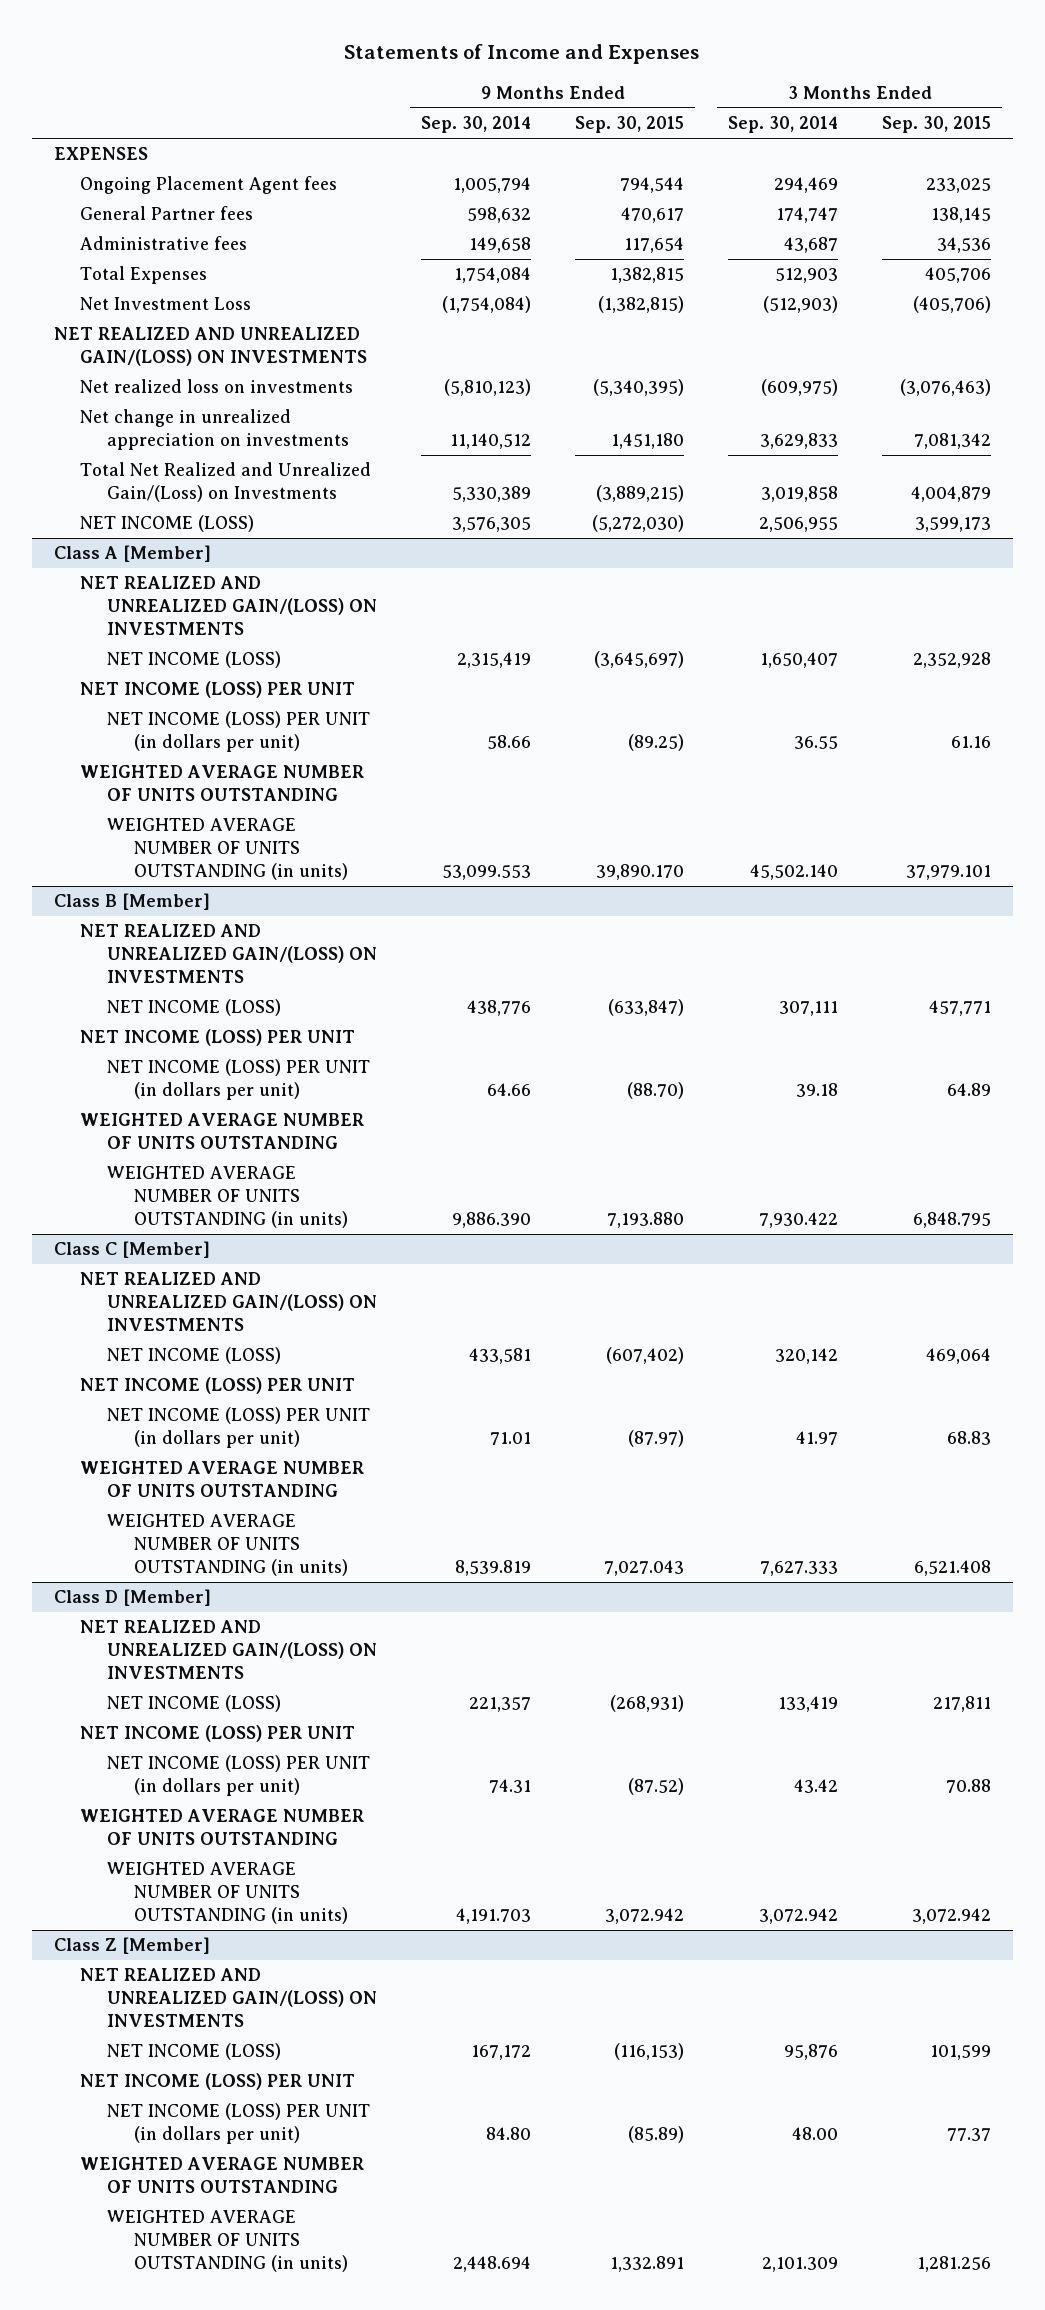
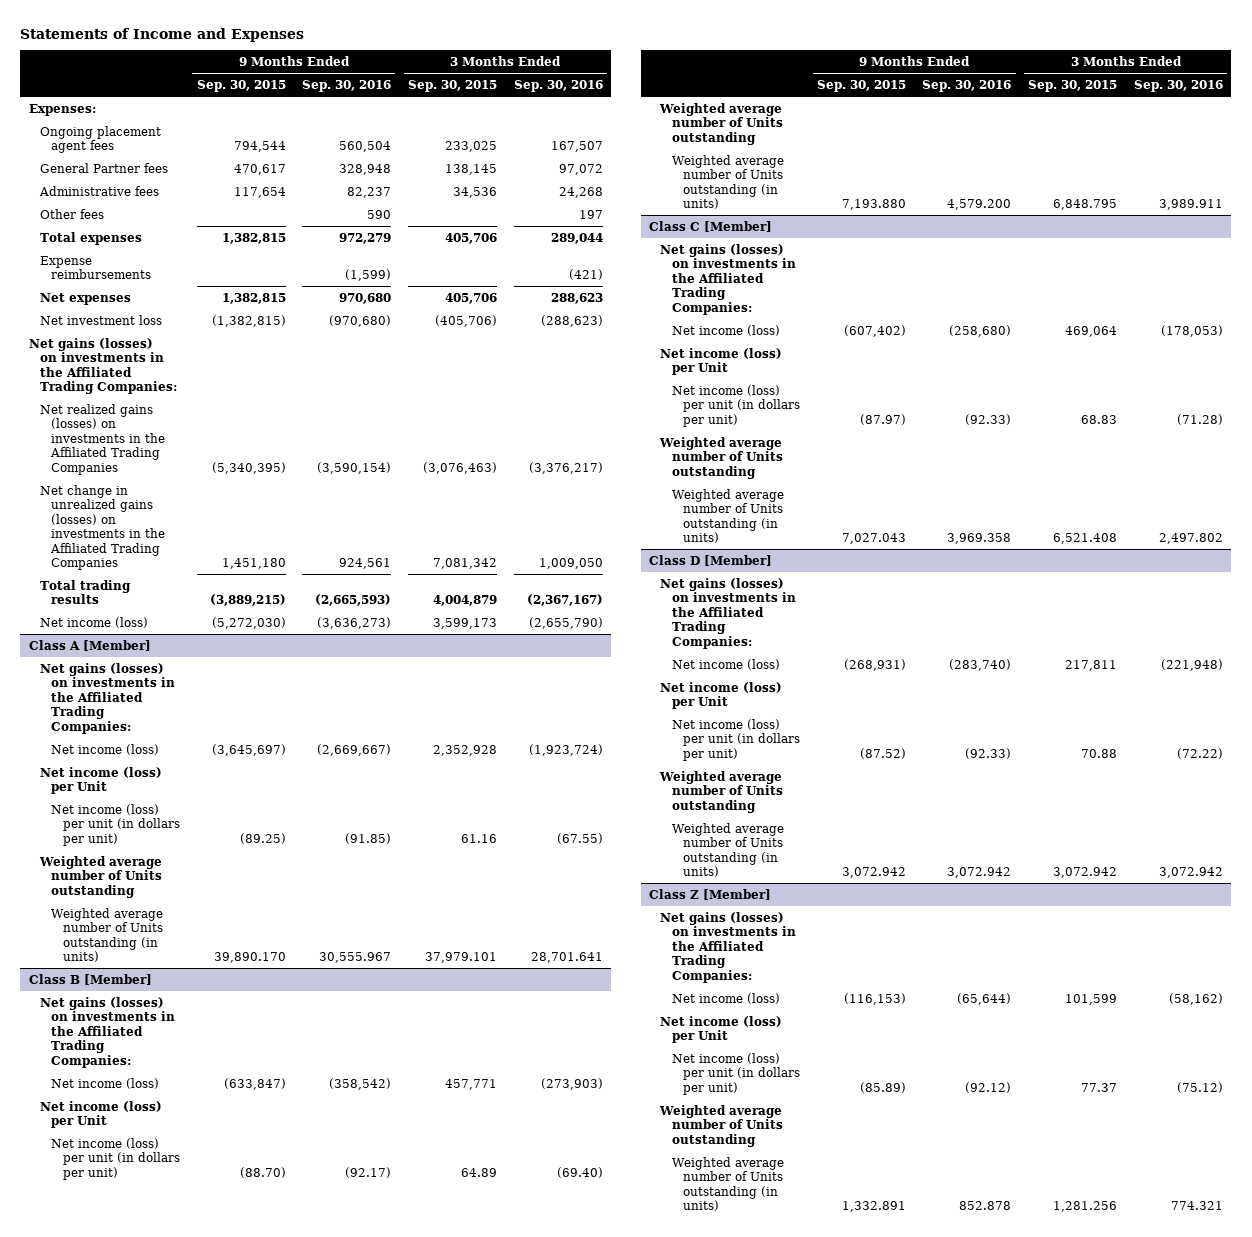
[421,116,532,134] Sep. 30, 2014 -> none
[728,116,839,134] Sep. 30, 2014 -> none
none -> [302,80,392,93] Sep. 30, 2016
none -> [513,80,603,93] Sep. 30, 2016
[53,147,148,161] EXPENSES -> [28,103,96,116] Expenses:
[80,176,338,195] Ongoing Placement Agent fees -> [40,125,162,154] Ongoing placement agent fees
[53,327,368,367] NET REALIZED AND UNREALIZED GAIN/(LOSS) ON INVESTMENTS -> none
none -> [40,208,105,219] Other fees
[80,266,208,285] Total Expenses -> [40,231,143,245] Total expenses
none -> [40,255,152,280] Expense reimbursements
none -> [40,292,132,305] Net expenses
[80,297,252,311] Net Investment Loss -> [40,314,163,325] Net investment loss
none -> [28,337,178,395] Net gains (losses) on investments in the Affiliated Trading Companies:
[80,379,354,394] Net realized loss on investments -> [40,403,166,475] Net realized gains (losses) on investments in the Affiliated Trading Companies
[80,409,350,451] Net change in unrealized appreciation on investments -> [40,484,166,570] Net change in unrealized gains (losses) on investments in the Affiliated Trading Companies
[80,462,372,503] Total Net Realized and Unrealized Gain/(Loss) on Investments -> [40,579,132,605] Total trading results
[80,515,255,533] NET INCOME (LOSS) -> [40,616,149,628] Net income (loss)
[80,576,378,635] NET REALIZED AND UNREALIZED GAIN/(LOSS) ON INVESTMENTS -> none
none -> [40,662,176,734] Net gains (losses) on investments in the Affiliated Trading Companies:
[107,651,282,669] NET INCOME (LOSS) -> [51,743,160,755] Net income (loss)
[80,681,356,699] NET INCOME (LOSS) PER UNIT -> [40,766,163,795] Net income (loss) per Unit
[107,711,371,753] NET INCOME (LOSS) PER UNIT (in dollars per unit) -> [51,803,180,846] Net income (loss) per unit (in dollars per unit)
[80,765,365,802] WEIGHTED AVERAGE NUMBER OF UNITS OUTSTANDING -> [39,855,163,898] Weighted average number of Units outstanding
[107,818,349,880] WEIGHTED AVERAGE NUMBER OF UNITS OUTSTANDING (in units) -> [51,907,164,963] Weighted average number of Units outstanding (in units)
[80,924,378,983] NET REALIZED AND UNREALIZED GAIN/(LOSS) ON INVESTMENTS -> none
none -> [40,996,176,1068] Net gains (losses) on investments in the Affiliated Trading Companies:
[107,999,282,1017] NET INCOME (LOSS) -> [51,1077,160,1089] Net income (loss)
[80,1029,356,1047] NET INCOME (LOSS) PER UNIT -> [40,1100,163,1129] Net income (loss) per Unit
[107,1059,371,1101] NET INCOME (LOSS) PER UNIT (in dollars per unit) -> [51,1137,180,1180] Net income (loss) per unit (in dollars per unit)
[80,1113,365,1150] WEIGHTED AVERAGE NUMBER OF UNITS OUTSTANDING -> [659,102,783,145] Weighted average number of Units outstanding
[107,1166,349,1228] WEIGHTED AVERAGE NUMBER OF UNITS OUTSTANDING (in units) -> [671,154,784,210] Weighted average number of Units outstanding (in units)
[80,1272,378,1331] NET REALIZED AND UNREALIZED GAIN/(LOSS) ON INVESTMENTS -> none
none -> [660,243,796,315] Net gains (losses) on investments in the Affiliated Trading Companies:
[107,1347,282,1365] NET INCOME (LOSS) -> [671,324,780,336] Net income (loss)
[80,1377,356,1395] NET INCOME (LOSS) PER UNIT -> [660,347,783,376] Net income (loss) per Unit
[107,1407,371,1449] NET INCOME (LOSS) PER UNIT (in dollars per unit) -> [671,384,800,427] Net income (loss) per unit (in dollars per unit)
[80,1461,365,1498] WEIGHTED AVERAGE NUMBER OF UNITS OUTSTANDING -> [659,436,783,479] Weighted average number of Units outstanding
[107,1514,349,1576] WEIGHTED AVERAGE NUMBER OF UNITS OUTSTANDING (in units) -> [671,488,784,544] Weighted average number of Units outstanding (in units)
[80,1620,378,1679] NET REALIZED AND UNREALIZED GAIN/(LOSS) ON INVESTMENTS -> none
none -> [660,577,796,649] Net gains (losses) on investments in the Affiliated Trading Companies:
[107,1695,282,1713] NET INCOME (LOSS) -> [671,658,780,670] Net income (loss)
[80,1725,356,1743] NET INCOME (LOSS) PER UNIT -> [660,681,783,710] Net income (loss) per Unit
[107,1755,371,1797] NET INCOME (LOSS) PER UNIT (in dollars per unit) -> [671,718,800,761] Net income (loss) per unit (in dollars per unit)
[80,1809,365,1846] WEIGHTED AVERAGE NUMBER OF UNITS OUTSTANDING -> [659,770,783,813] Weighted average number of Units outstanding
[107,1862,349,1924] WEIGHTED AVERAGE NUMBER OF UNITS OUTSTANDING (in units) -> [671,822,784,878] Weighted average number of Units outstanding (in units)
[80,1968,378,2027] NET REALIZED AND UNREALIZED GAIN/(LOSS) ON INVESTMENTS -> none
none -> [660,911,796,983] Net gains (losses) on investments in the Affiliated Trading Companies:
[107,2043,282,2061] NET INCOME (LOSS) -> [671,992,780,1004] Net income (loss)
[80,2073,356,2091] NET INCOME (LOSS) PER UNIT -> [660,1015,783,1044] Net income (loss) per Unit
[107,2103,371,2145] NET INCOME (LOSS) PER UNIT (in dollars per unit) -> [671,1052,800,1095] Net income (loss) per unit (in dollars per unit)
[80,2157,365,2194] WEIGHTED AVERAGE NUMBER OF UNITS OUTSTANDING -> [659,1104,783,1147] Weighted average number of Units outstanding
[107,2210,349,2272] WEIGHTED AVERAGE NUMBER OF UNITS OUTSTANDING (in units) -> [671,1156,784,1212] Weighted average number of Units outstanding (in units)

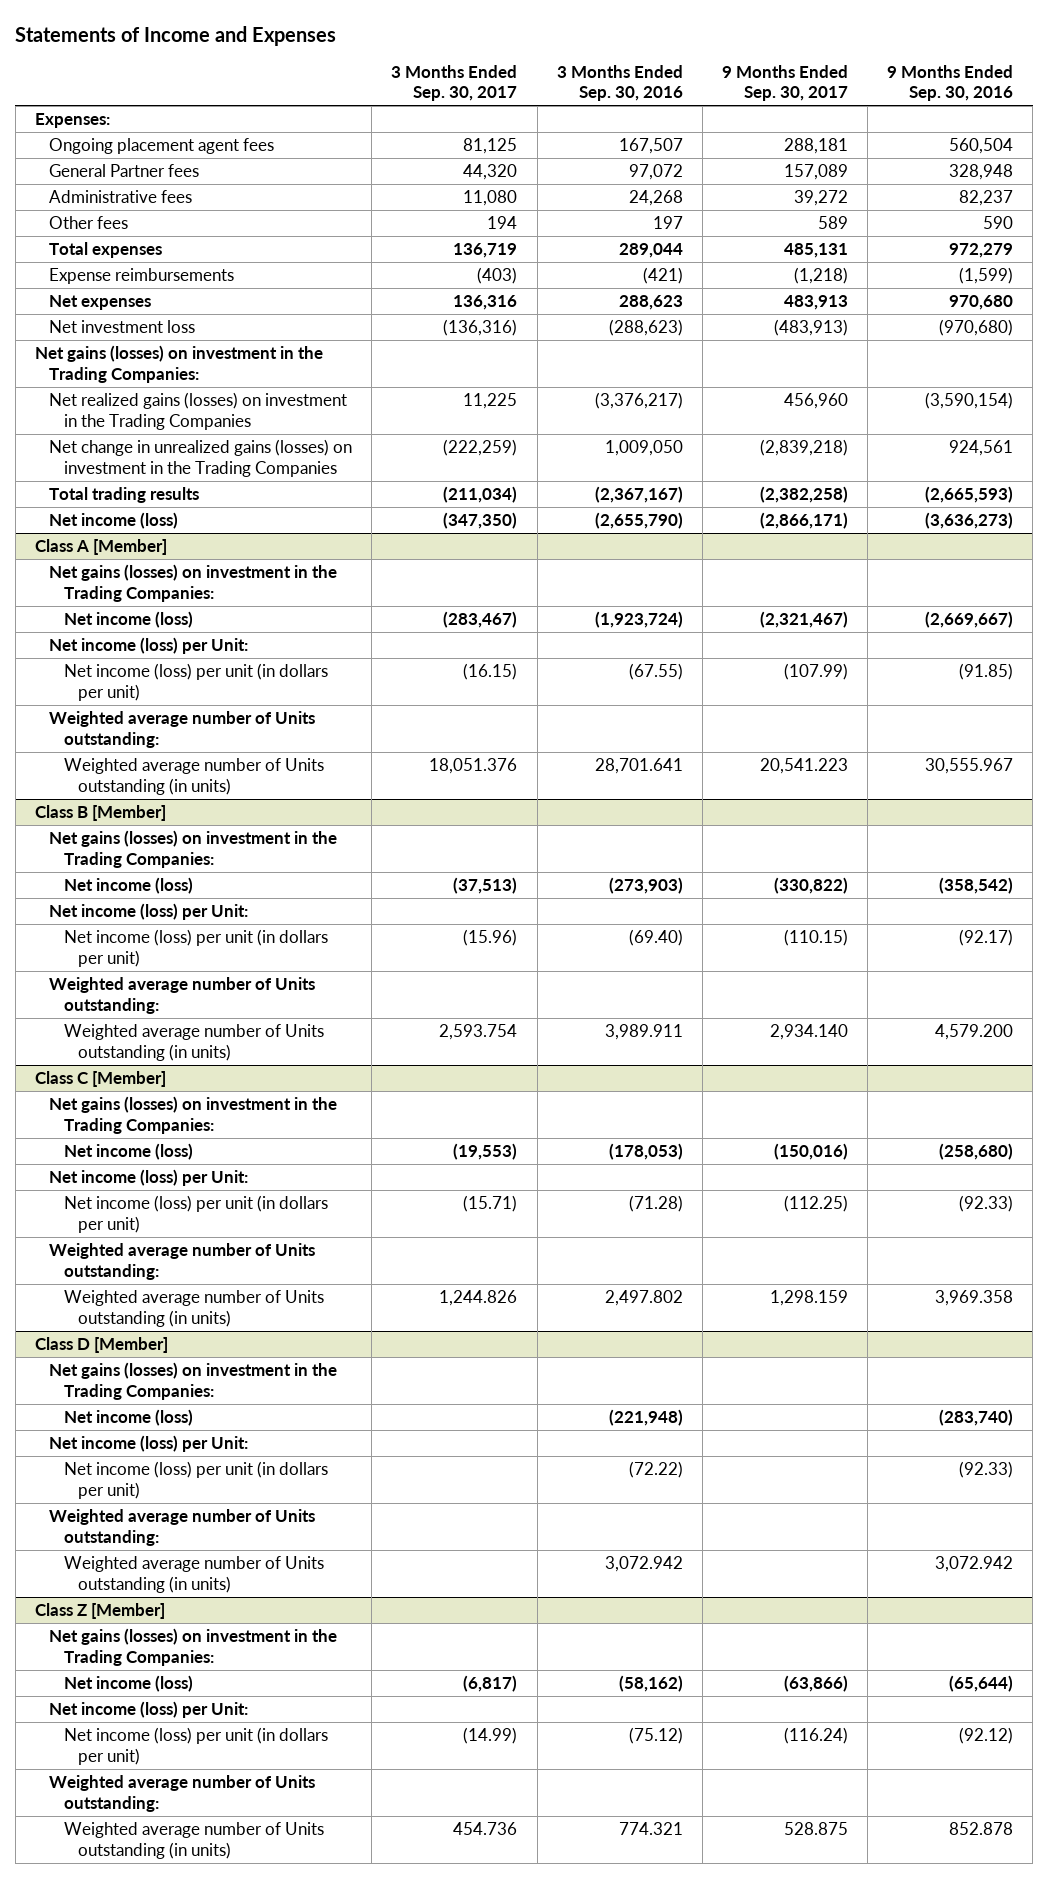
[196,80,286,93] Sep. 30, 2015 -> none
[408,80,498,93] Sep. 30, 2015 -> none
none -> [391,64,518,102] 3 Months Ended Sep. 30, 2017
none -> [721,64,848,102] 9 Months Ended Sep. 30, 2017
[28,337,178,395] Net gains (losses) on investments in the Affiliated Trading Companies: -> [34,345,323,383] Net gains (losses) on investment in the Trading Companies:
[40,403,166,475] Net realized gains (losses) on investments in the Affiliated Trading Companies -> [49,392,348,430] Net realized gains (losses) on investment in the Trading Companies
[40,484,166,570] Net change in unrealized gains (losses) on investments in the Affiliated Trading Companies -> [49,439,353,477] Net change in unrealized gains (losses) on investment in the Trading Companies
[40,662,176,734] Net gains (losses) on investments in the Affiliated Trading Companies: -> [49,564,338,602] Net gains (losses) on investment in the Trading Companies:
[40,766,163,795] Net income (loss) per Unit -> [49,637,249,655] Net income (loss) per Unit:
[39,855,163,898] Weighted average number of Units outstanding -> [49,711,316,748] Weighted average number of Units outstanding:
[40,996,176,1068] Net gains (losses) on investments in the Affiliated Trading Companies: -> [49,830,338,868] Net gains (losses) on investment in the Trading Companies:
[40,1100,163,1129] Net income (loss) per Unit -> [49,903,249,921] Net income (loss) per Unit:
[659,102,783,145] Weighted average number of Units outstanding -> [49,977,316,1014] Weighted average number of Units outstanding:
[660,243,796,315] Net gains (losses) on investments in the Affiliated Trading Companies: -> [49,1096,338,1134] Net gains (losses) on investment in the Trading Companies:
[660,347,783,376] Net income (loss) per Unit -> [49,1169,249,1187] Net income (loss) per Unit:
[659,436,783,479] Weighted average number of Units outstanding -> [49,1243,316,1280] Weighted average number of Units outstanding:
[660,577,796,649] Net gains (losses) on investments in the Affiliated Trading Companies: -> [49,1362,338,1400] Net gains (losses) on investment in the Trading Companies:
[660,681,783,710] Net income (loss) per Unit -> [49,1435,249,1453] Net income (loss) per Unit:
[659,770,783,813] Weighted average number of Units outstanding -> [49,1509,316,1546] Weighted average number of Units outstanding:
[660,911,796,983] Net gains (losses) on investments in the Affiliated Trading Companies: -> [49,1628,338,1666] Net gains (losses) on investment in the Trading Companies:
[660,1015,783,1044] Net income (loss) per Unit -> [49,1701,249,1719] Net income (loss) per Unit:
[659,1104,783,1147] Weighted average number of Units outstanding -> [49,1775,316,1812] Weighted average number of Units outstanding:

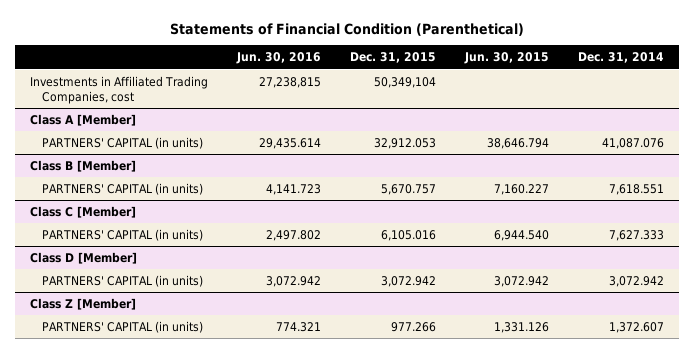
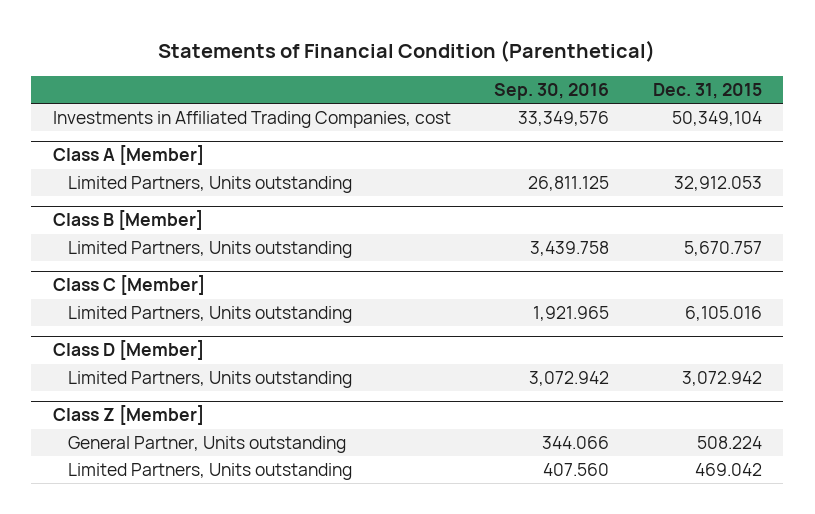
[235,52,321,65] Jun. 30, 2016 -> none
[464,52,550,65] Jun. 30, 2015 -> none
[578,52,665,64] Dec. 31, 2014 -> none
none -> [494,83,610,101] Sep. 30, 2016
[41,136,203,149] PARTNERS' CAPITAL (in units) -> [67,176,352,194] Limited Partners, Units outstanding
[41,182,203,195] PARTNERS' CAPITAL (in units) -> [67,241,352,259] Limited Partners, Units outstanding
[41,228,203,241] PARTNERS' CAPITAL (in units) -> [67,306,352,324] Limited Partners, Units outstanding
[41,274,203,287] PARTNERS' CAPITAL (in units) -> [67,371,352,389] Limited Partners, Units outstanding
[41,320,203,333] PARTNERS' CAPITAL (in units) -> none
none -> [67,436,346,454] General Partner, Units outstanding
none -> [67,463,352,481] Limited Partners, Units outstanding

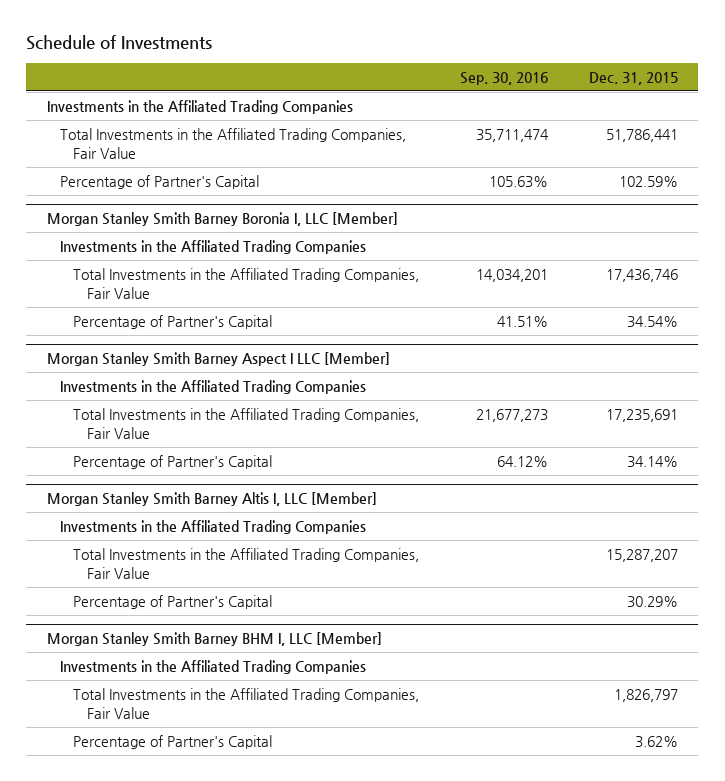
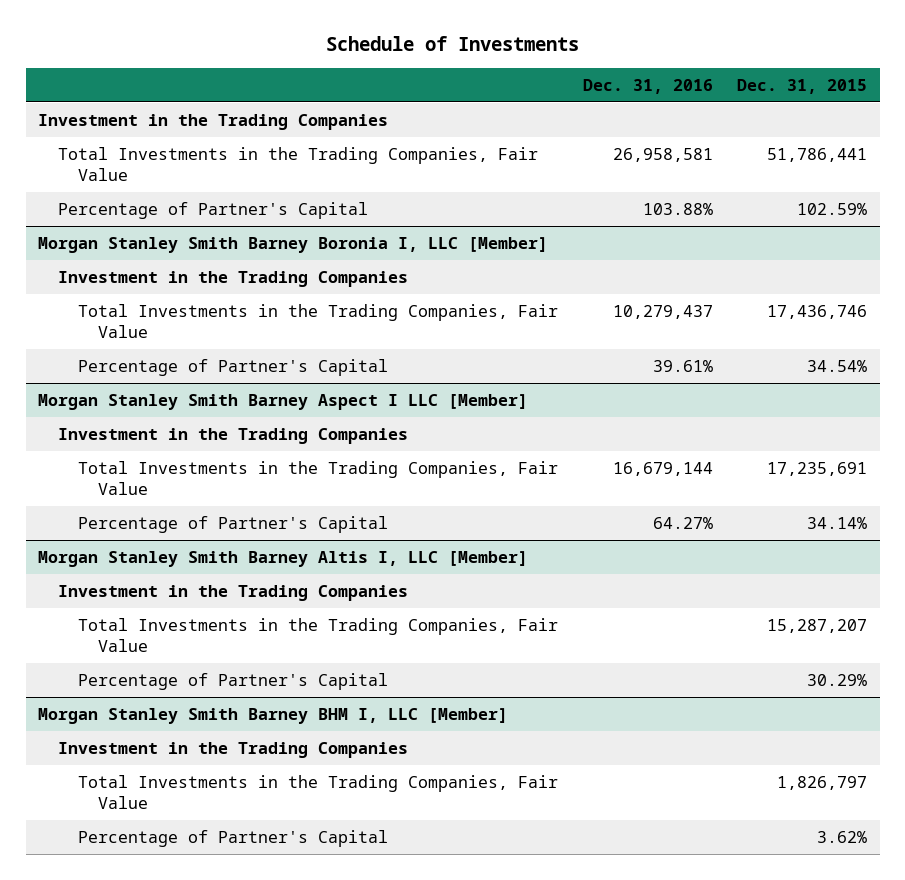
[460,71,549,85] Sep. 30, 2016 -> none
none -> [582,78,713,94] Dec. 31, 2016
[46,100,353,115] Investments in the Affiliated Trading Companies -> [38,113,389,130] Investment in the Trading Companies
[60,128,407,159] Total Investments in the Affiliated Trading Companies, Fair Value -> [57,146,538,182] Total Investments in the Trading Companies, Fair Value
[60,240,367,255] Investments in the Affiliated Trading Companies -> [57,270,408,287] Investment in the Trading Companies
[73,268,420,299] Total Investments in the Affiliated Trading Companies, Fair Value -> [77,303,558,339] Total Investments in the Trading Companies, Fair Value
[60,380,367,395] Investments in the Affiliated Trading Companies -> [57,427,408,444] Investment in the Trading Companies
[73,408,420,439] Total Investments in the Affiliated Trading Companies, Fair Value -> [77,460,558,496] Total Investments in the Trading Companies, Fair Value
[60,520,367,535] Investments in the Affiliated Trading Companies -> [57,584,408,601] Investment in the Trading Companies
[73,548,420,579] Total Investments in the Affiliated Trading Companies, Fair Value -> [77,617,558,653] Total Investments in the Trading Companies, Fair Value
[60,660,367,675] Investments in the Affiliated Trading Companies -> [57,741,408,758] Investment in the Trading Companies
[73,688,420,719] Total Investments in the Affiliated Trading Companies, Fair Value -> [77,774,558,810] Total Investments in the Trading Companies, Fair Value

